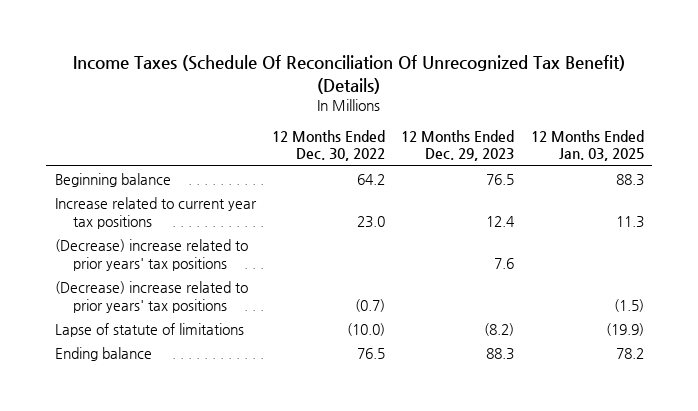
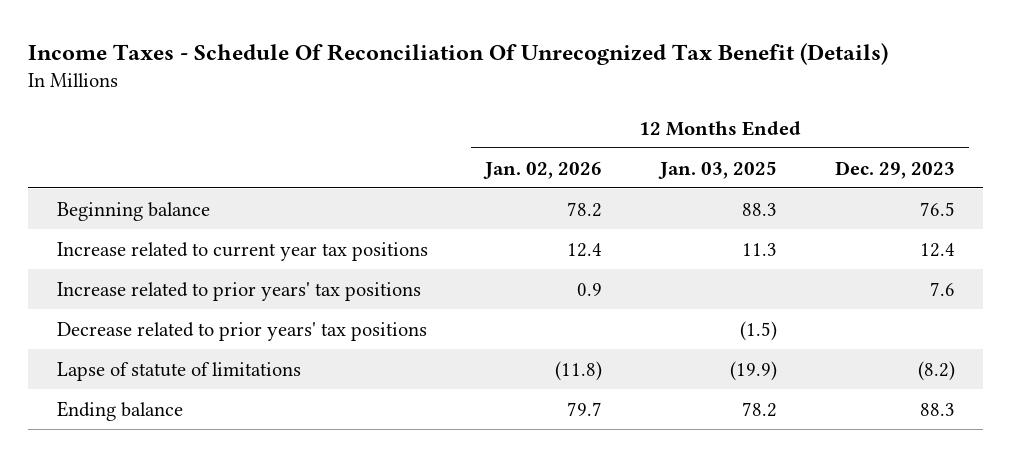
[73,55,626,94] Income Taxes (Schedule Of Reconciliation Of Unrecognized Tax Benefit) (Details) -> [27,42,888,65] Income Taxes - Schedule Of Reconciliation Of Unrecognized Tax Benefit (Details)
[271,129,385,162] 12 Months Ended Dec. 30, 2022 -> none
none -> [483,161,603,179] Jan. 02, 2026
[54,239,248,271] (Decrease) increase related to prior years' tax positions -> [56,281,421,301] Increase related to prior years' tax positions
[54,281,248,313] (Decrease) increase related to prior years' tax positions -> [56,321,427,341] Decrease related to prior years' tax positions

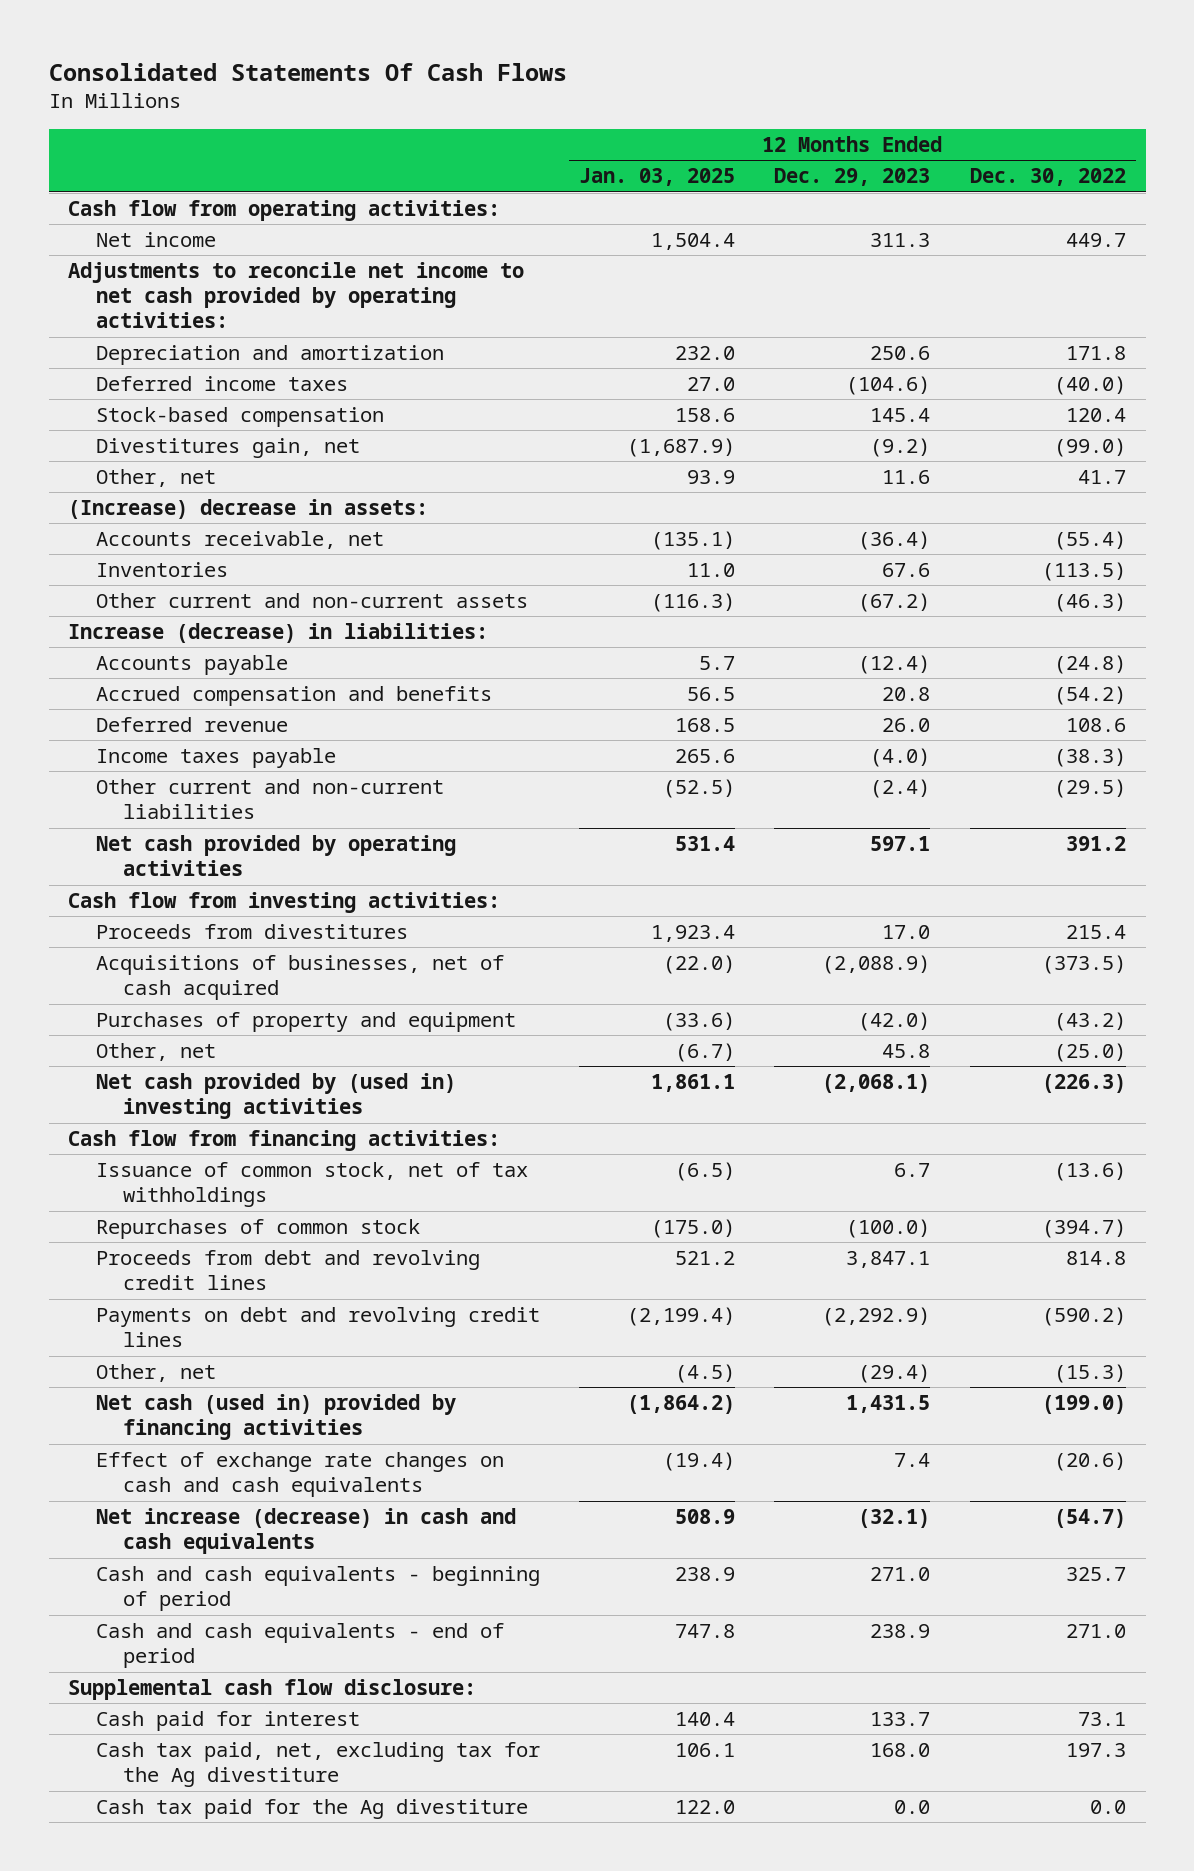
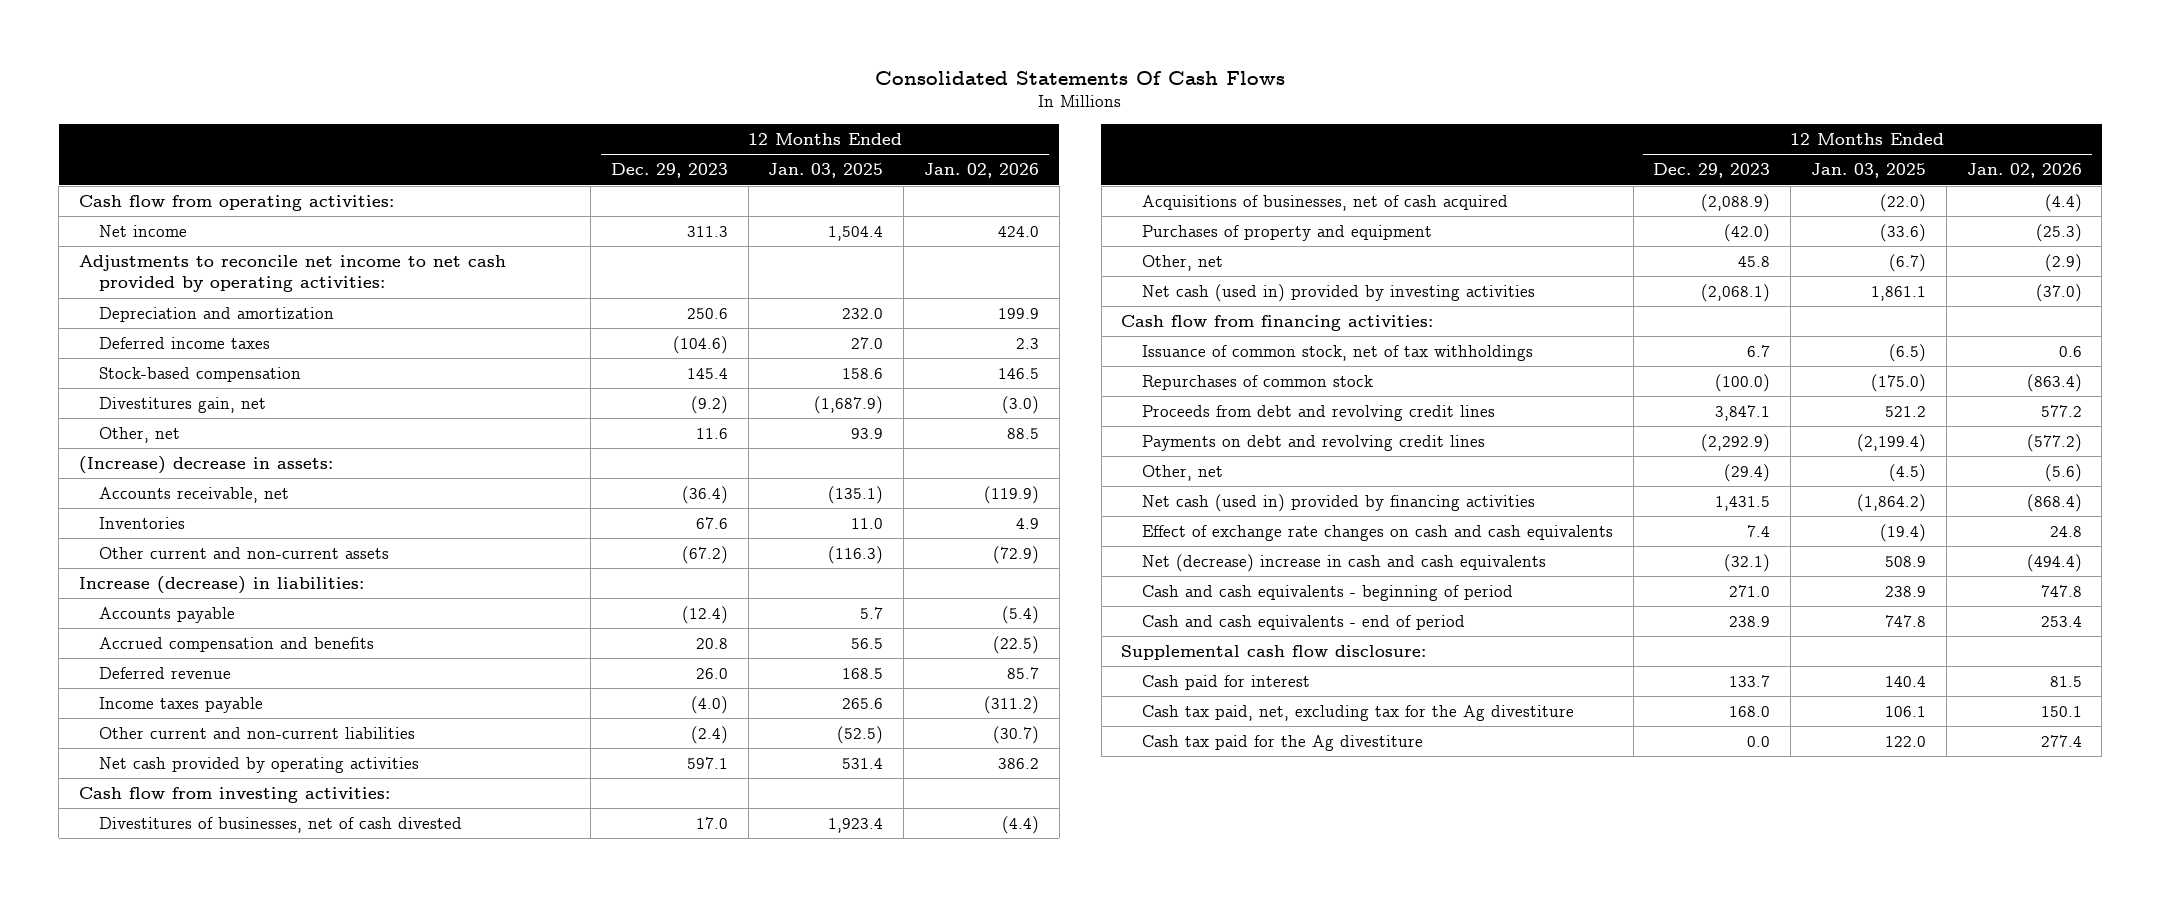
[969,168,1126,187] Dec. 30, 2022 -> none
none -> [924,163,1040,179] Jan. 02, 2026
[95,924,408,940] Proceeds from divestitures -> [99,817,463,834] Divestitures of businesses, net of cash divested
[95,1073,456,1120] Net cash provided by (used in) investing activities -> [1141,284,1535,303] Net cash (used in) provided by investing activities
[95,1508,516,1555] Net increase (decrease) in cash and cash equivalents -> [1141,554,1546,573] Net (decrease) increase in cash and cash equivalents

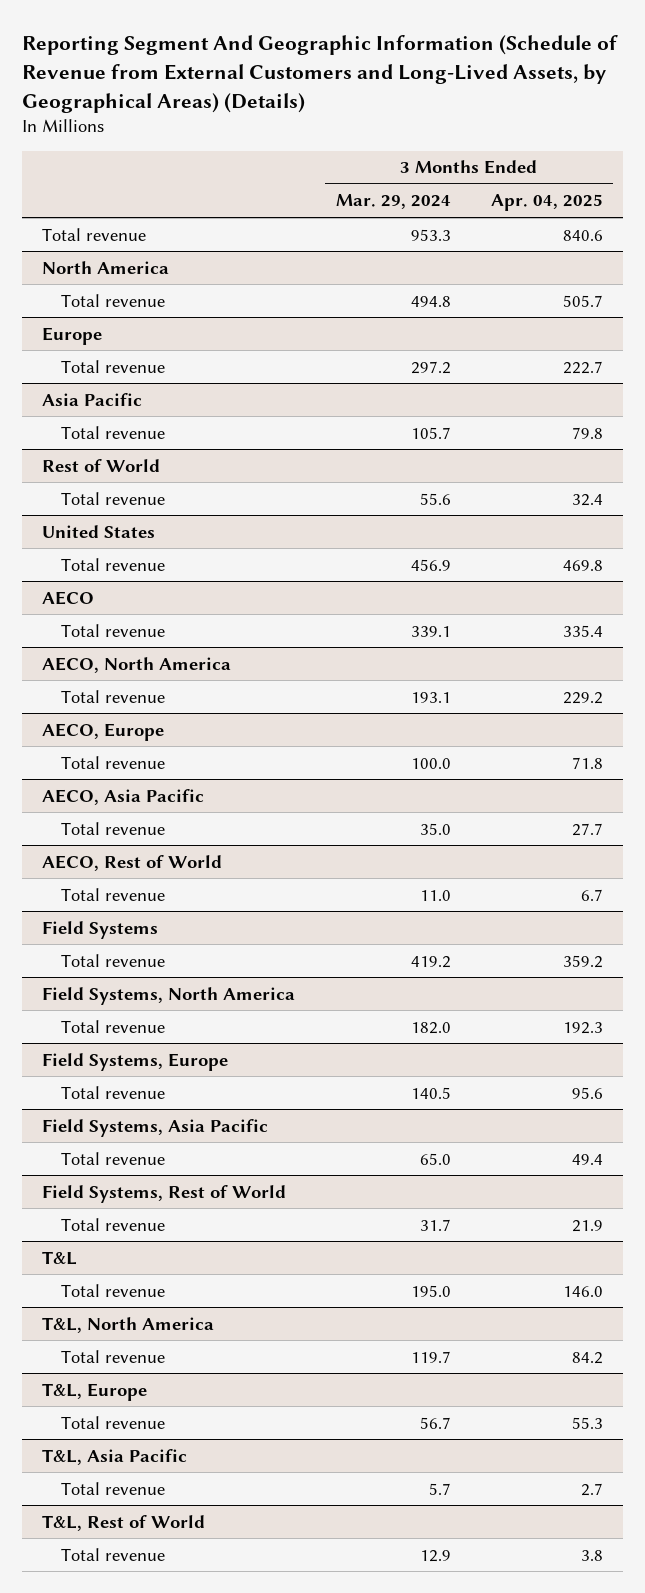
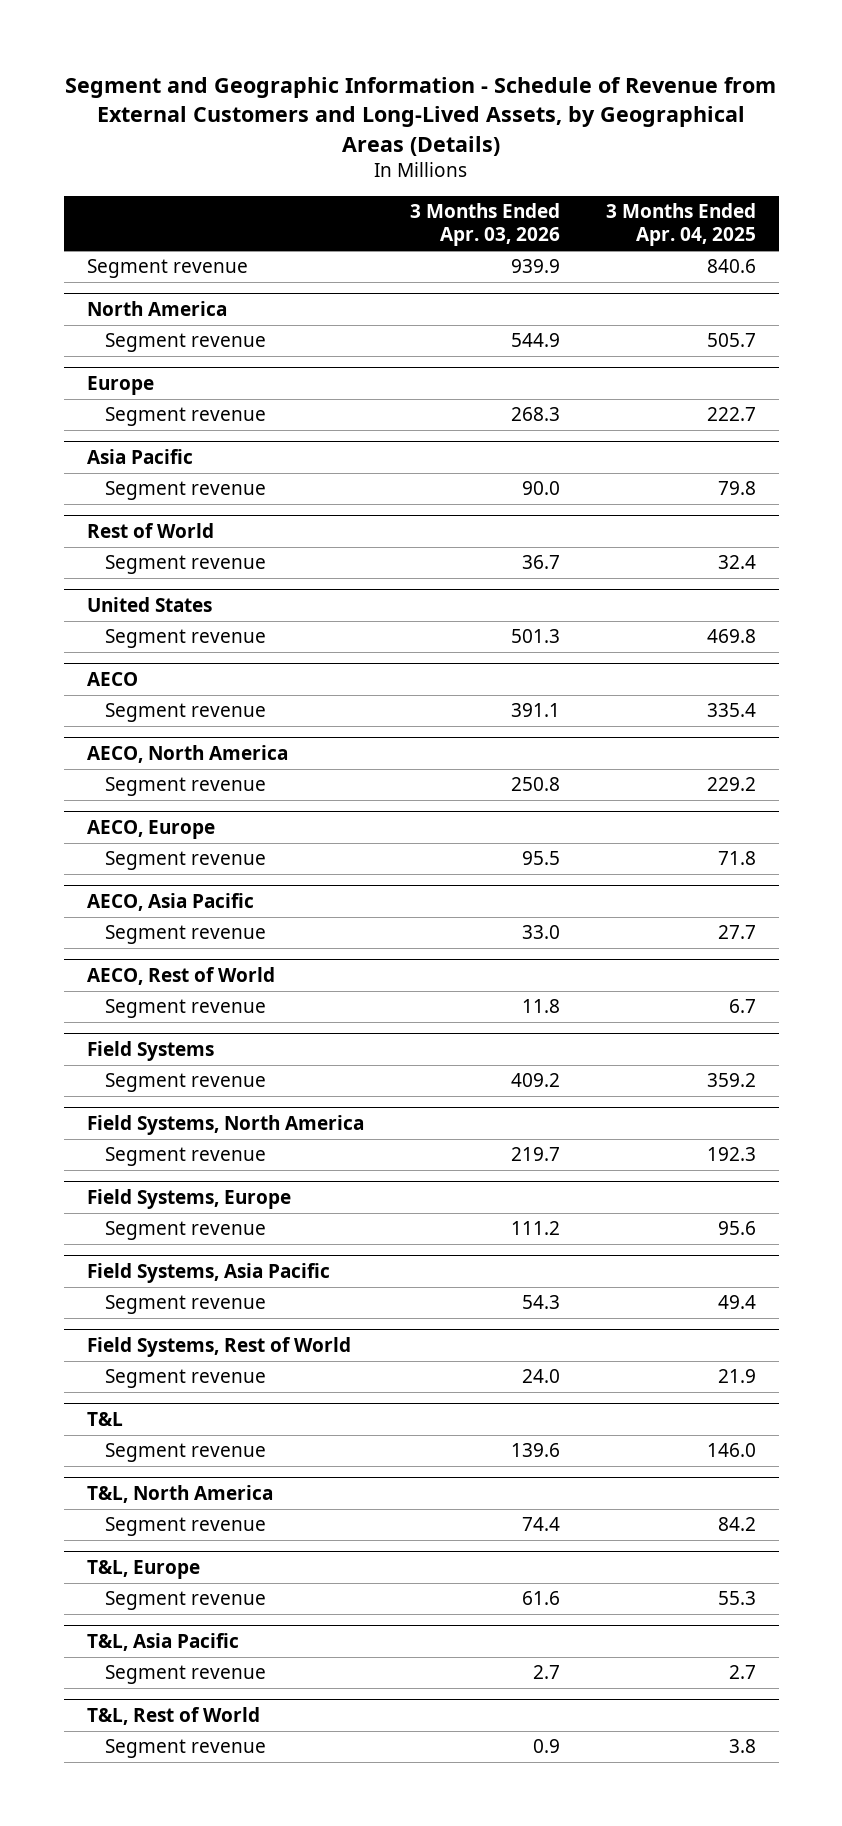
[21,35,618,113] Reporting Segment And Geographic Information (Schedule of Revenue from External Customers and Long-Lived Assets, by Geographical Areas) (Details) -> [65,77,777,156] Segment and Geographic Information - Schedule of Revenue from External Customers and Long-Lived Assets, by Geographical Areas (Details)
[335,194,451,210] Mar. 29, 2024 -> none
none -> [409,203,560,247] 3 Months Ended Apr. 03, 2026
[42,227,147,241] Total revenue -> [86,259,248,279] Segment revenue
[61,293,166,307] Total revenue -> [105,333,267,353] Segment revenue
[61,359,166,373] Total revenue -> [105,407,267,427] Segment revenue
[61,425,166,439] Total revenue -> [105,481,267,501] Segment revenue
[61,491,166,505] Total revenue -> [105,555,267,575] Segment revenue
[61,557,166,571] Total revenue -> [105,629,267,649] Segment revenue
[61,623,166,637] Total revenue -> [105,703,267,723] Segment revenue
[61,689,166,703] Total revenue -> [105,777,267,797] Segment revenue
[61,755,166,769] Total revenue -> [105,851,267,871] Segment revenue
[61,821,166,835] Total revenue -> [105,925,267,945] Segment revenue
[61,887,166,901] Total revenue -> [105,999,267,1019] Segment revenue
[61,953,166,967] Total revenue -> [105,1073,267,1093] Segment revenue
[61,1019,166,1033] Total revenue -> [105,1147,267,1167] Segment revenue
[61,1085,166,1099] Total revenue -> [105,1221,267,1241] Segment revenue
[61,1151,166,1165] Total revenue -> [105,1295,267,1315] Segment revenue
[61,1217,166,1231] Total revenue -> [105,1369,267,1389] Segment revenue
[61,1283,166,1297] Total revenue -> [105,1443,267,1463] Segment revenue
[61,1349,166,1363] Total revenue -> [105,1517,267,1537] Segment revenue
[61,1415,166,1429] Total revenue -> [105,1591,267,1611] Segment revenue
[61,1481,166,1495] Total revenue -> [105,1665,267,1685] Segment revenue
[61,1547,166,1561] Total revenue -> [105,1739,267,1759] Segment revenue

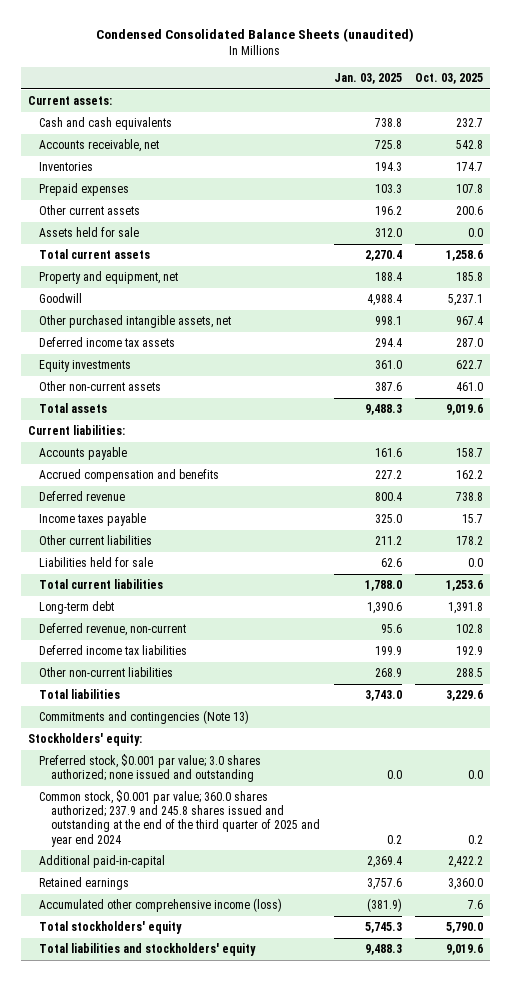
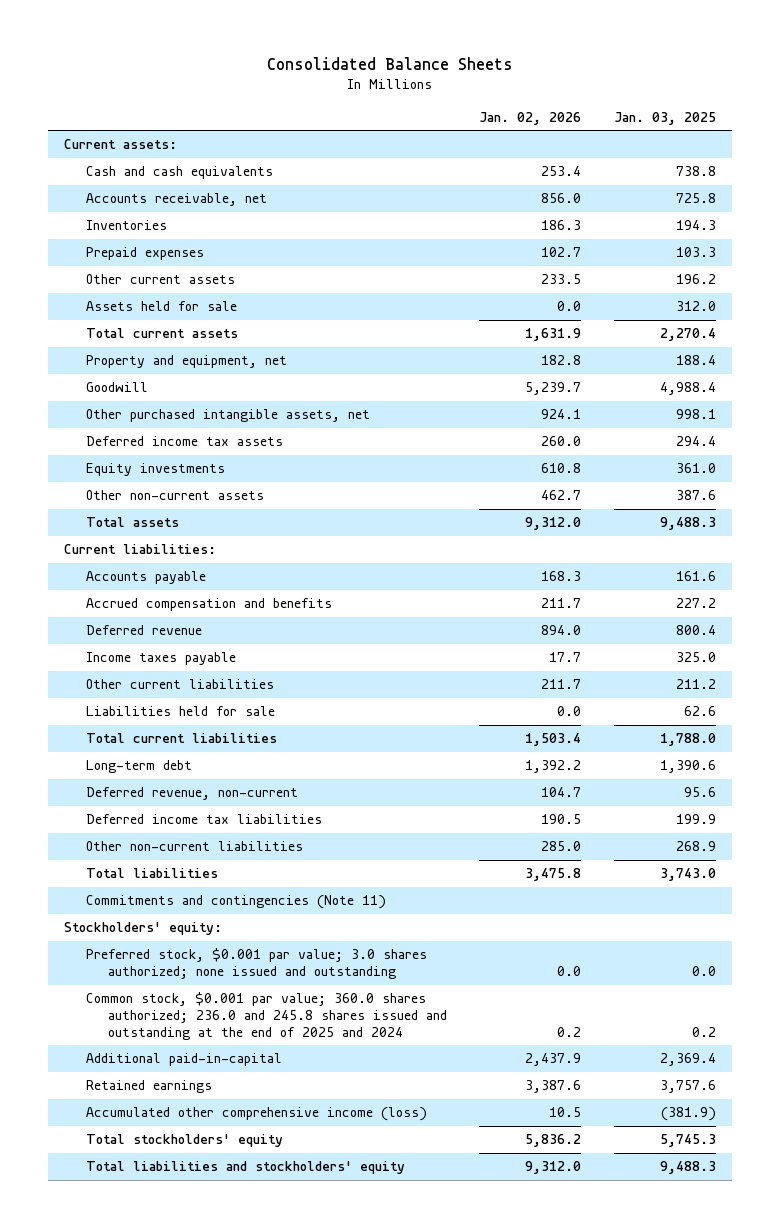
[96,28,415,43] Condensed Consolidated Balance Sheets (unaudited) -> [267,57,514,71] Consolidated Balance Sheets
[415,73,484,85] Oct. 03, 2025 -> none
none -> [479,111,582,125] Jan. 02, 2026
[39,710,250,725] Commitments and contingencies (Note 13) -> [86,895,387,910] Commitments and contingencies (Note 11)
[39,790,321,847] Common stock, $0.001 par value; 360.0 shares authorized; 237.9 and 245.8 shares issued and outstanding at the end of the third quarter of 2025 and year end 2024 -> [86,992,447,1040] Common stock, $0.001 par value; 360.0 shares authorized; 236.0 and 245.8 shares issued and outstanding at the end of 2025 and 2024

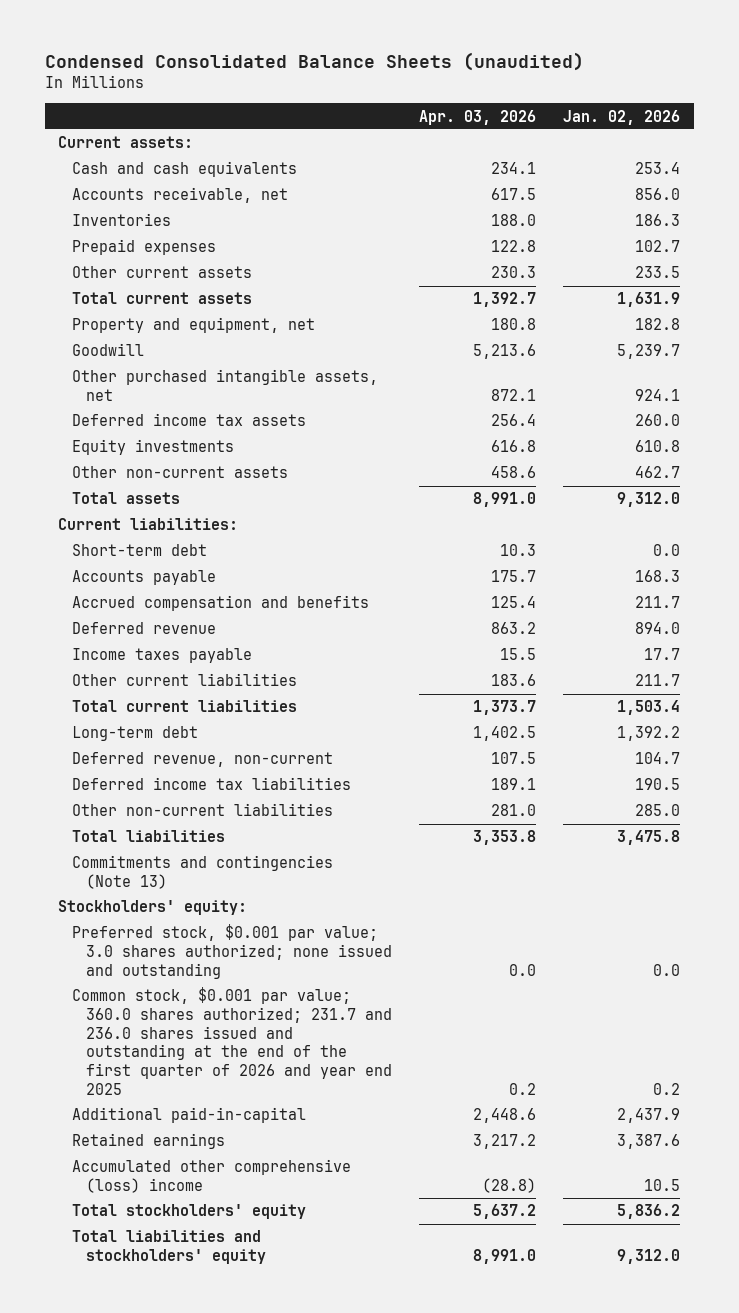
[267,57,514,71] Consolidated Balance Sheets -> [44,51,584,71] Condensed Consolidated Balance Sheets (unaudited)
[613,111,716,125] Jan. 03, 2025 -> none
none -> [418,109,536,125] Apr. 03, 2026
[86,301,238,312] Assets held for sale -> none
none -> [71,544,207,557] Short-term debt
[86,706,276,717] Liabilities held for sale -> none
[86,895,387,910] Commitments and contingencies (Note 11) -> [71,855,333,889] Commitments and contingencies (Note 13)
[86,992,447,1040] Common stock, $0.001 par value; 360.0 shares authorized; 236.0 and 245.8 shares issued and outstanding at the end of 2025 and 2024 -> [71,987,392,1095] Common stock, $0.001 par value; 360.0 shares authorized; 231.7 and 236.0 shares issued and outstanding at the end of the first quarter of 2026 and year end 2025
[86,1107,428,1122] Accumulated other comprehensive income (loss) -> [71,1159,351,1193] Accumulated other comprehensive (loss) income

